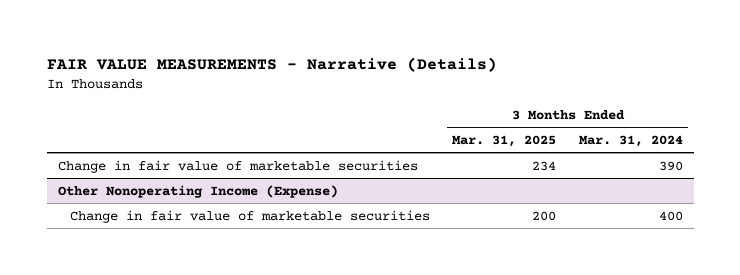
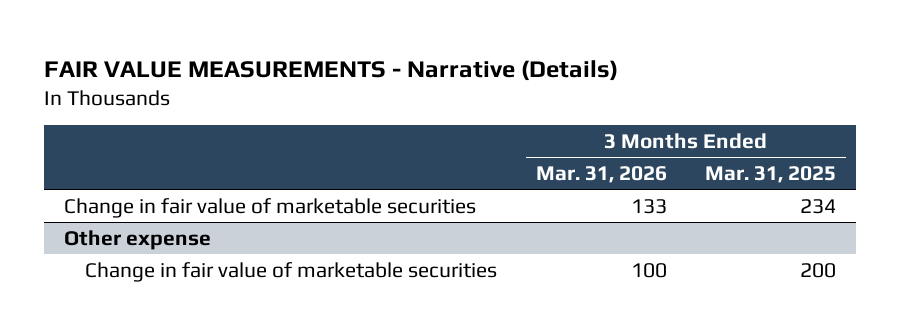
[578,134,683,147] Mar. 31, 2024 -> none
none -> [535,165,667,183] Mar. 31, 2026
[57,184,338,198] Other Nonoperating Income (Expense) -> [63,229,211,250] Other expense

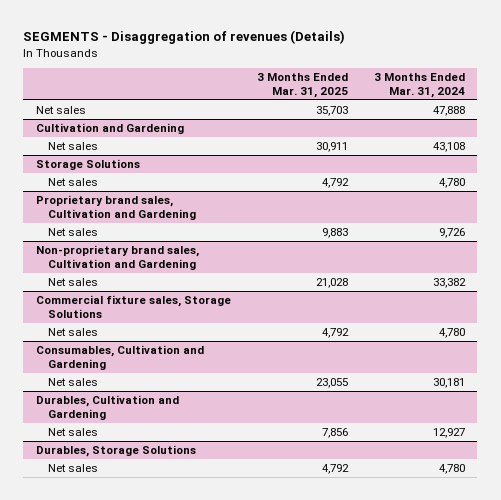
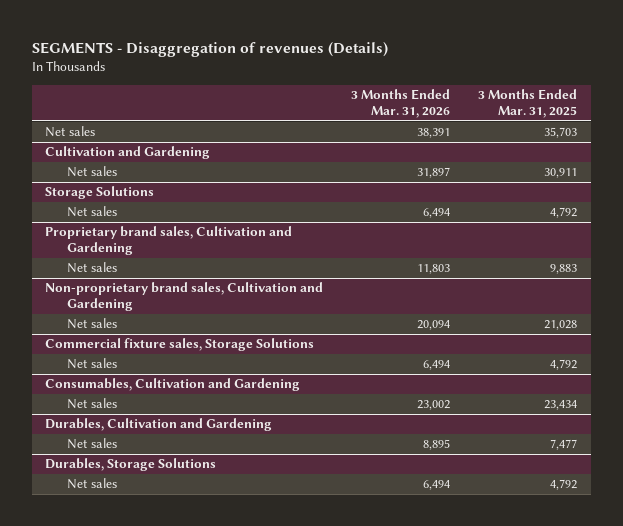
[373,73,465,99] 3 Months Ended Mar. 31, 2024 -> none
none -> [351,89,451,119] 3 Months Ended Mar. 31, 2026
[315,377,348,388] 23,055 -> [544,400,578,411] 23,434
[321,427,348,438] 7,856 -> [550,439,578,451] 7,477

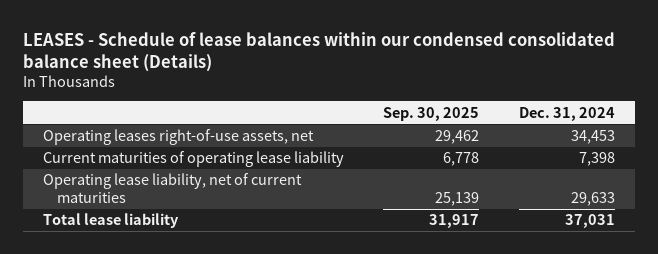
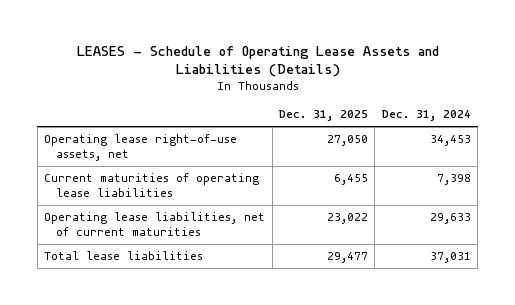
[23,31,616,72] LEASES - Schedule of lease balances within our condensed consolidated balance sheet (Details) -> [76,45,439,78] LEASES - Schedule of Operating Lease Assets and Liabilities (Details)
[383,106,480,121] Sep. 30, 2025 -> none
none -> [279,110,369,122] Dec. 31, 2025
[43,129,315,146] Operating leases right-of-use assets, net -> [44,133,238,162] Operating lease right-of-use assets, net
[43,151,345,168] Current maturities of operating lease liability -> [44,172,260,198] Current maturities of operating lease liabilities
[43,173,303,203] Operating lease liability, net of current maturities -> [44,211,266,237] Operating lease liabilities, net of current maturities
[43,213,180,229] Total lease liability -> [44,250,204,260] Total lease liabilities

